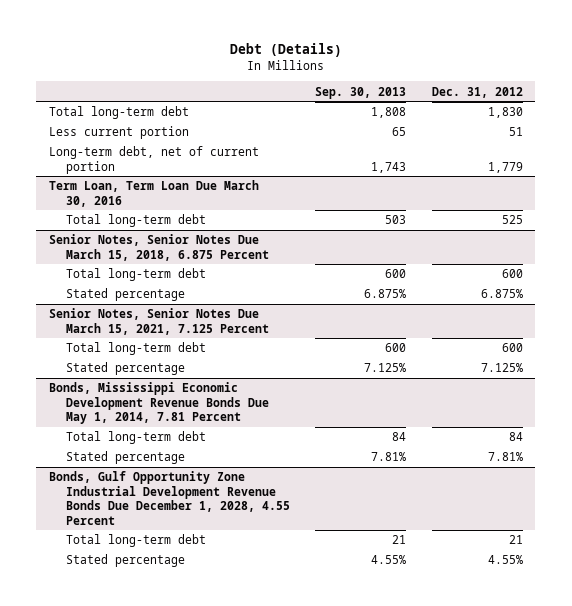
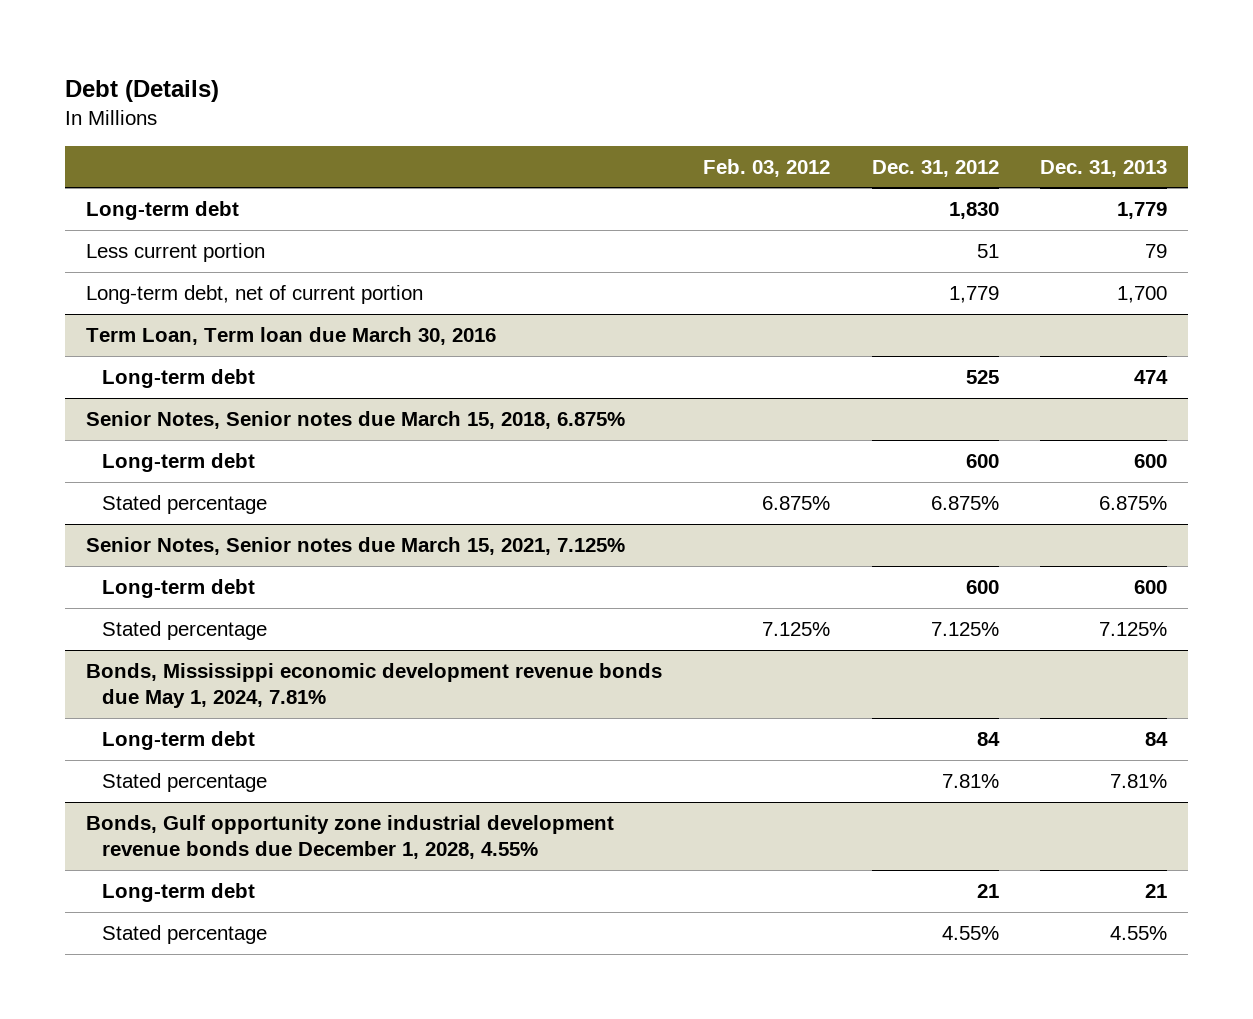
[315,86,407,99] Sep. 30, 2013 -> none
none -> [703,158,831,177] Feb. 03, 2012
none -> [1040,159,1168,177] Dec. 31, 2013
[49,106,190,120] Total long-term debt -> [85,200,239,220] Long-term debt
[49,180,260,207] Term Loan, Term Loan Due March 30, 2016 -> [85,326,496,345] Term Loan, Term loan due March 30, 2016
[66,214,207,228] Total long-term debt -> [101,368,255,388] Long-term debt
[49,234,270,261] Senior Notes, Senior Notes Due March 15, 2018, 6.875 Percent -> [85,410,625,429] Senior Notes, Senior notes due March 15, 2018, 6.875%
[66,268,207,282] Total long-term debt -> [101,452,255,472] Long-term debt
[49,308,270,335] Senior Notes, Senior Notes Due March 15, 2021, 7.125 Percent -> [85,536,625,555] Senior Notes, Senior notes due March 15, 2021, 7.125%
[66,342,207,356] Total long-term debt -> [101,578,255,598] Long-term debt
[49,382,270,425] Bonds, Mississippi Economic Development Revenue Bonds Due May 1, 2014, 7.81 Percent -> [85,662,662,708] Bonds, Mississippi economic development revenue bonds due May 1, 2024, 7.81%
[66,431,207,445] Total long-term debt -> [101,730,255,750] Long-term debt
[49,471,291,525] Bonds, Gulf Opportunity Zone Industrial Development Revenue Bonds Due December 1, 2028, 4.55 Percent -> [85,814,614,859] Bonds, Gulf opportunity zone industrial development revenue bonds due December 1, 2028, 4.55%
[66,534,207,548] Total long-term debt -> [101,882,255,902] Long-term debt

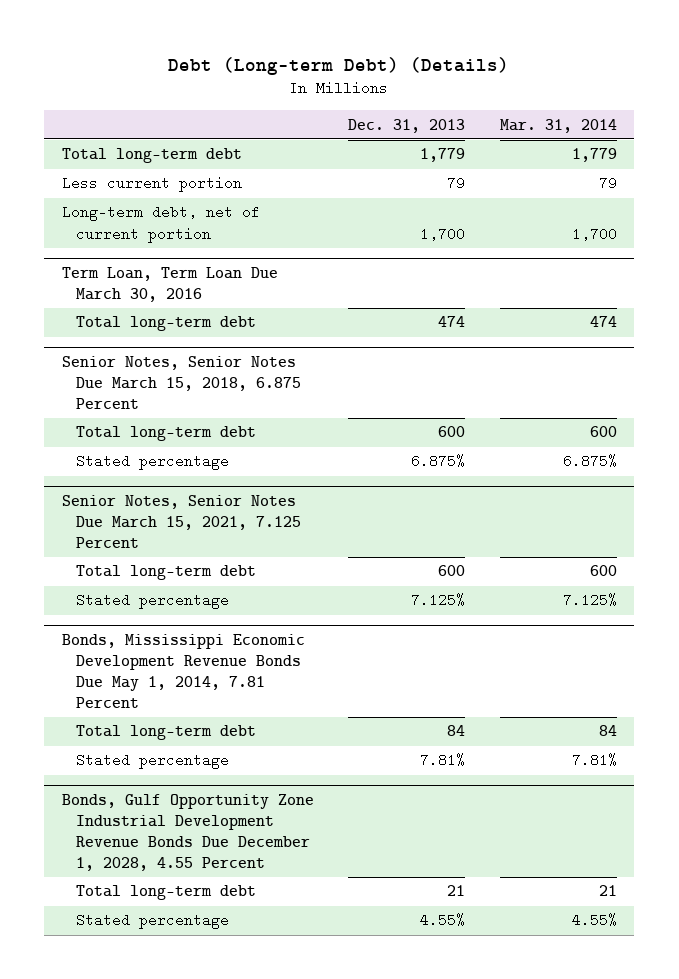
[64,79,219,102] Debt (Details) -> [168,56,510,75] Debt (Long-term Debt) (Details)
[703,158,831,177] Feb. 03, 2012 -> none
[871,159,999,177] Dec. 31, 2012 -> none
none -> [499,118,617,133] Mar. 31, 2014
[85,200,239,220] Long-term debt -> [61,148,242,164] Total long-term debt
[85,326,496,345] Term Loan, Term loan due March 30, 2016 -> [61,266,278,303] Term Loan, Term Loan Due March 30, 2016
[101,368,255,388] Long-term debt -> [75,316,256,332] Total long-term debt
[85,410,625,429] Senior Notes, Senior notes due March 15, 2018, 6.875% -> [61,355,301,410] Senior Notes, Senior Notes Due March 15, 2018, 6.875 Percent
[101,452,255,472] Long-term debt -> [75,426,256,442] Total long-term debt
[85,536,625,555] Senior Notes, Senior notes due March 15, 2021, 7.125% -> [61,494,301,549] Senior Notes, Senior Notes Due March 15, 2021, 7.125 Percent
[101,578,255,598] Long-term debt -> [75,565,256,581] Total long-term debt
[85,662,662,708] Bonds, Mississippi economic development revenue bonds due May 1, 2024, 7.81% -> [61,633,305,709] Bonds, Mississippi Economic Development Revenue Bonds Due May 1, 2014, 7.81 Percent
[101,730,255,750] Long-term debt -> [75,725,256,741] Total long-term debt
[85,814,614,859] Bonds, Gulf opportunity zone industrial development revenue bonds due December 1, 2028, 4.55% -> [61,793,314,872] Bonds, Gulf Opportunity Zone Industrial Development Revenue Bonds Due December 1, 2028, 4.55 Percent
[101,882,255,902] Long-term debt -> [75,885,256,901] Total long-term debt

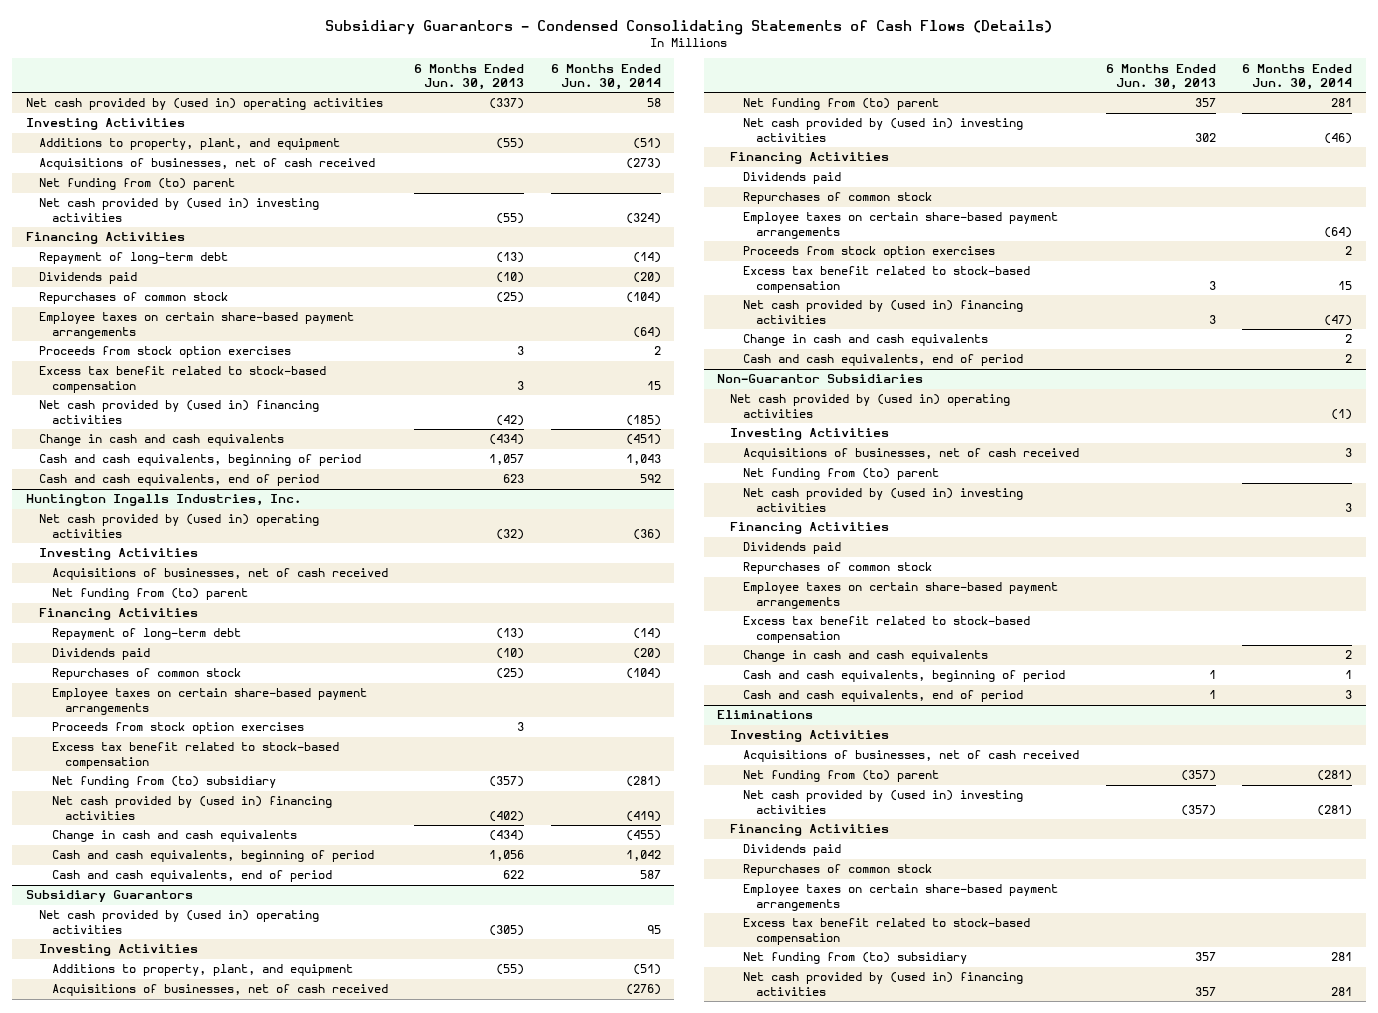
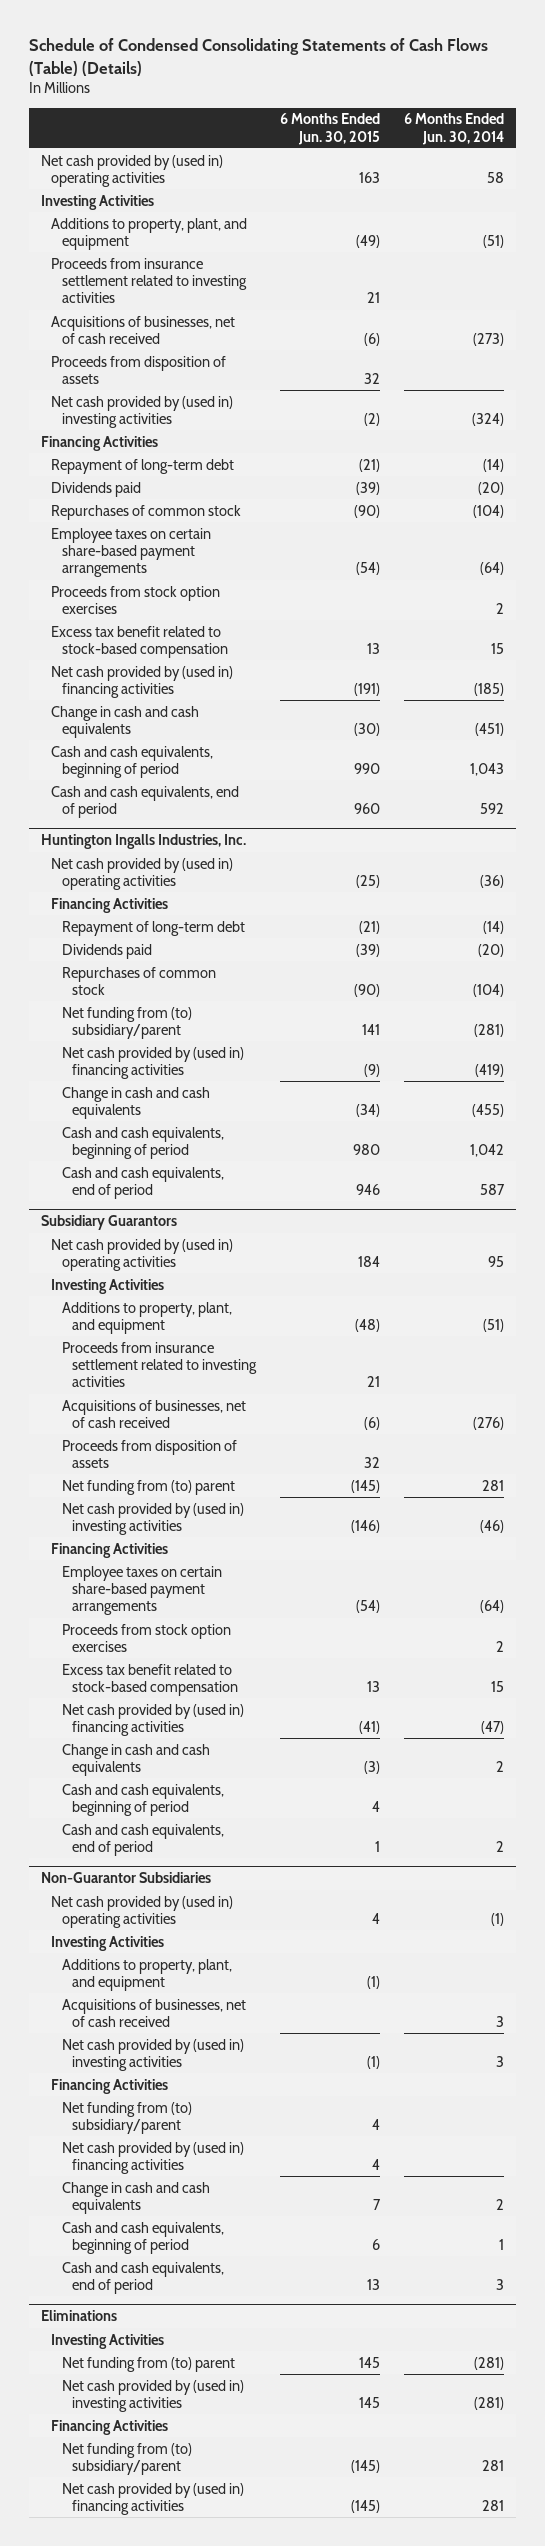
[325,19,1053,35] Subsidiary Guarantors - Condensed Consolidating Statements of Cash Flows (Details) -> [28,38,488,76] Schedule of Condensed Consolidating Statements of Cash Flows (Table) (Details)
[414,63,525,91] 6 Months Ended Jun. 30, 2013 -> none
none -> [279,113,380,145] 6 Months Ended Jun. 30, 2015
none -> [51,257,247,304] Proceeds from insurance settlement related to investing activities
[38,178,235,191] Net funding from (to) parent -> none
none -> [51,355,227,384] Proceeds from disposition of assets
[38,548,198,561] Investing Activities -> none
[51,568,388,581] Acquisitions of businesses, net of cash received -> none
[51,588,248,601] Net funding from (to) parent -> none
[51,688,367,715] Employee taxes on certain share-based payment arrangements -> none
[51,722,304,735] Proceeds from stock option exercises -> none
[51,742,339,769] Excess tax benefit related to stock-based compensation -> none
[51,776,276,789] Net funding from (to) subsidiary -> [61,1006,192,1039] Net funding from (to) subsidiary/parent
none -> [61,1341,257,1388] Proceeds from insurance settlement related to investing activities
none -> [61,1439,237,1468] Proceeds from disposition of assets
[743,172,842,185] Dividends paid -> none
[743,192,933,205] Repurchases of common stock -> none
none -> [61,1783,224,1816] Cash and cash equivalents, beginning of period
none -> [61,1958,232,1991] Additions to property, plant, and equipment
[743,468,940,481] Net funding from (to) parent -> none
[743,542,842,555] Dividends paid -> none
[743,562,933,575] Repurchases of common stock -> none
[743,582,1059,609] Employee taxes on certain share-based payment arrangements -> none
[743,616,1031,643] Excess tax benefit related to stock-based compensation -> none
none -> [61,2101,192,2134] Net funding from (to) subsidiary/parent
none -> [61,2141,244,2174] Net cash provided by (used in) financing activities
[743,750,1080,763] Acquisitions of businesses, net of cash received -> none
[743,844,842,857] Dividends paid -> none
[743,864,933,877] Repurchases of common stock -> none
[743,884,1059,911] Employee taxes on certain share-based payment arrangements -> none
[743,918,1031,945] Excess tax benefit related to stock-based compensation -> none
[743,952,968,965] Net funding from (to) subsidiary -> [61,2442,192,2475] Net funding from (to) subsidiary/parent

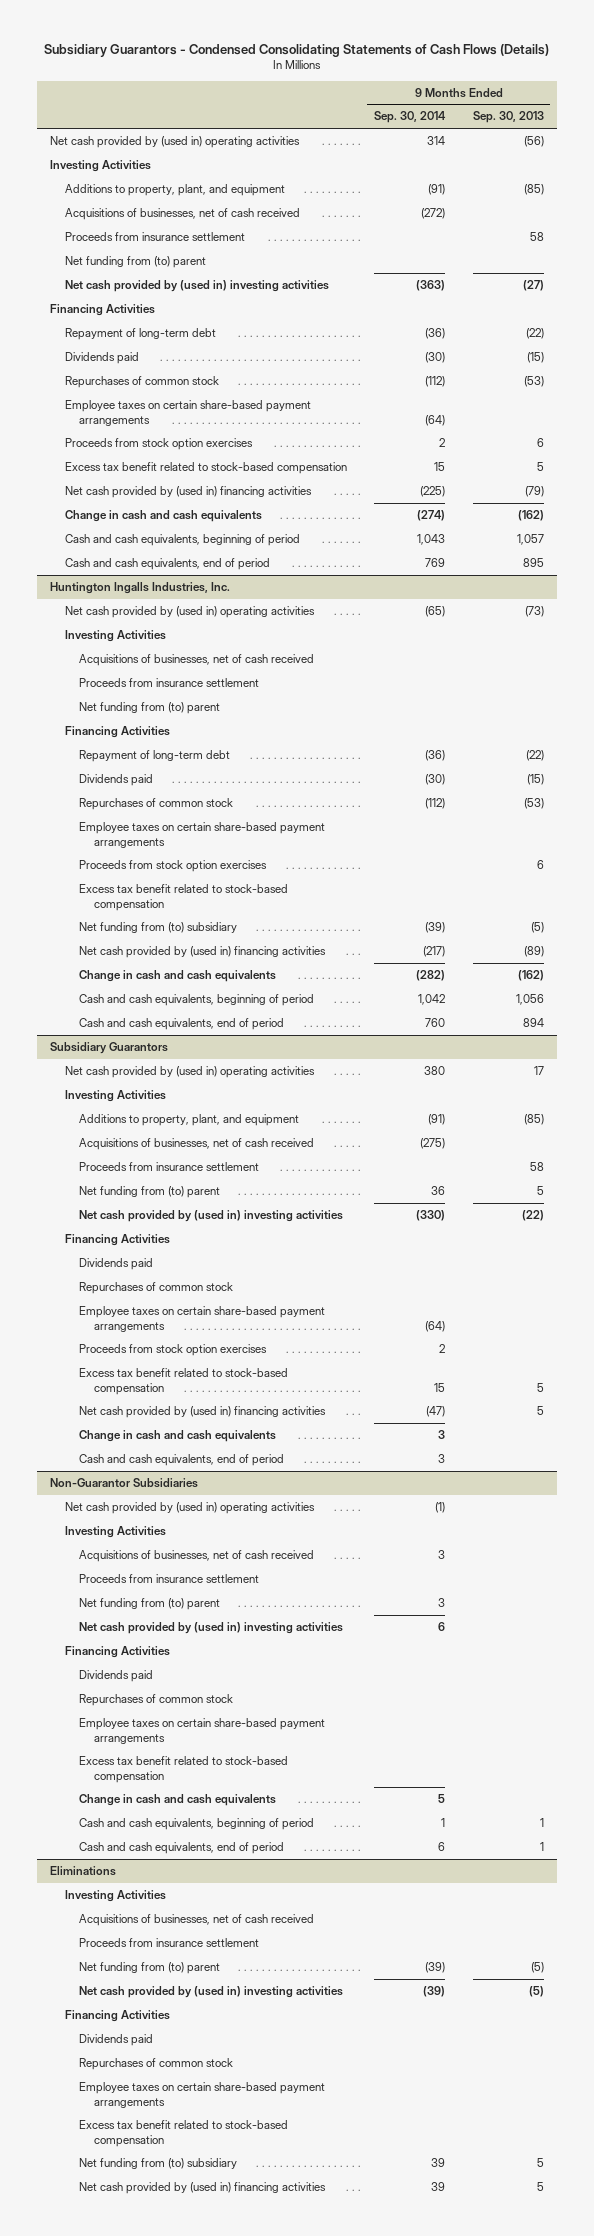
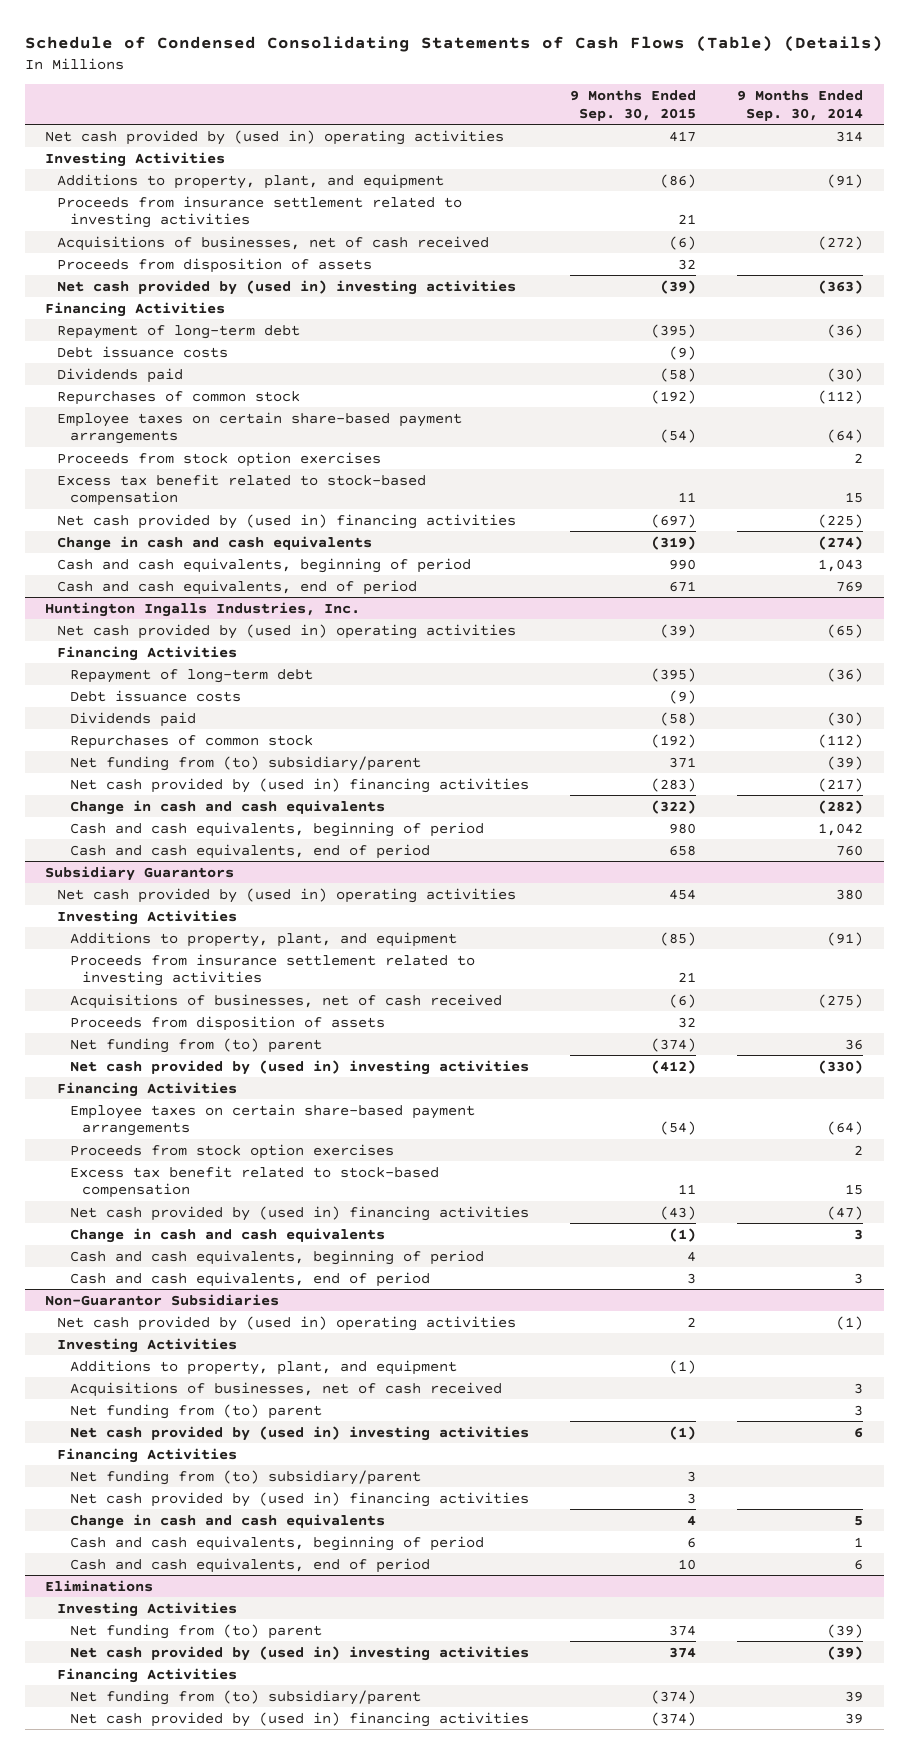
[43,44,549,58] Subsidiary Guarantors - Condensed Consolidating Statements of Cash Flows (Details) -> [24,36,883,53] Schedule of Condensed Consolidating Statements of Cash Flows (Table) (Details)
[472,111,544,124] Sep. 30, 2013 -> none
none -> [569,89,696,121] 9 Months Ended Sep. 30, 2015
none -> [57,195,463,229] Proceeds from insurance settlement related to investing activities
[64,231,245,241] Proceeds from insurance settlement -> none
[64,255,206,268] Net funding from (to) parent -> none
none -> [57,257,373,273] Proceeds from disposition of assets
none -> [57,345,229,358] Debt issuance costs
[64,629,166,642] Investing Activities -> none
[79,653,315,666] Acquisitions of businesses, net of cash received -> none
[79,677,260,687] Proceeds from insurance settlement -> none
[79,701,221,714] Net funding from (to) parent -> none
none -> [69,689,241,702] Debt issuance costs
[79,821,326,848] Employee taxes on certain share-based payment arrangements -> none
[79,859,268,872] Proceeds from stock option exercises -> none
[79,883,289,911] Excess tax benefit related to stock-based compensation -> none
[79,921,238,933] Net funding from (to) subsidiary -> [69,755,421,771] Net funding from (to) subsidiary/parent
none -> [69,953,475,987] Proceeds from insurance settlement related to investing activities
[79,1161,260,1171] Proceeds from insurance settlement -> none
none -> [69,1015,385,1031] Proceeds from disposition of assets
[79,1257,154,1270] Dividends paid -> none
[79,1281,234,1294] Repurchases of common stock -> none
none -> [69,1249,484,1265] Cash and cash equivalents, beginning of period
none -> [69,1359,457,1375] Additions to property, plant, and equipment
[79,1573,260,1583] Proceeds from insurance settlement -> none
[79,1669,154,1682] Dividends paid -> none
[79,1693,234,1706] Repurchases of common stock -> none
[79,1717,326,1744] Employee taxes on certain share-based payment arrangements -> none
[79,1755,289,1783] Excess tax benefit related to stock-based compensation -> none
none -> [69,1469,421,1485] Net funding from (to) subsidiary/parent
none -> [69,1491,529,1507] Net cash provided by (used in) financing activities
[79,1913,315,1926] Acquisitions of businesses, net of cash received -> none
[79,1937,260,1947] Proceeds from insurance settlement -> none
[79,2033,154,2046] Dividends paid -> none
[79,2057,234,2070] Repurchases of common stock -> none
[79,2081,326,2108] Employee taxes on certain share-based payment arrangements -> none
[79,2119,289,2147] Excess tax benefit related to stock-based compensation -> none
[79,2157,238,2169] Net funding from (to) subsidiary -> [69,1689,421,1705] Net funding from (to) subsidiary/parent

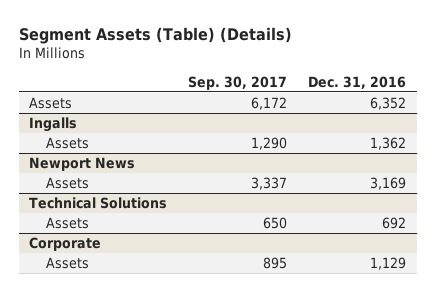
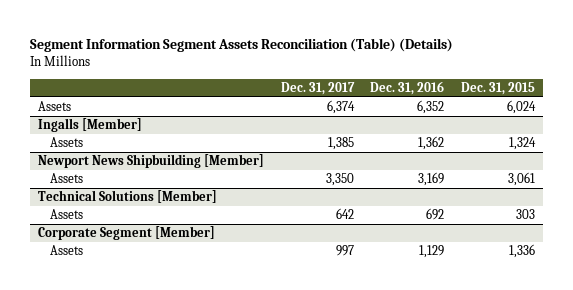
[18,26,292,44] Segment Assets (Table) (Details) -> [30,38,454,53] Segment Information Segment Assets Reconciliation (Table) (Details)
[188,75,288,90] Sep. 30, 2017 -> none
none -> [280,81,355,95] Dec. 31, 2017
none -> [460,81,535,95] Dec. 31, 2015
[29,116,78,132] Ingalls -> [38,118,143,133] Ingalls [Member]
[29,156,136,171] Newport News -> [38,154,265,169] Newport News Shipbuilding [Member]
[29,196,168,209] Technical Solutions -> [38,190,218,204] Technical Solutions [Member]
[29,236,102,251] Corporate -> [38,226,216,241] Corporate Segment [Member]

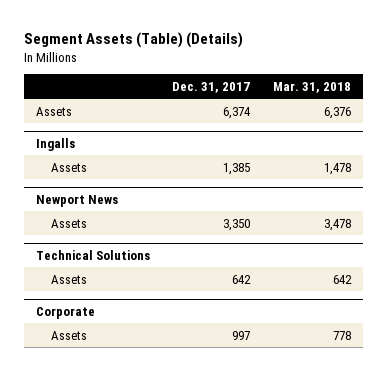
[30,38,454,53] Segment Information Segment Assets Reconciliation (Table) (Details) -> [24,32,244,49] Segment Assets (Table) (Details)
[370,80,445,95] Dec. 31, 2016 -> none
[460,81,535,95] Dec. 31, 2015 -> none
none -> [273,81,352,93] Mar. 31, 2018
[38,118,143,133] Ingalls [Member] -> [35,137,75,151] Ingalls
[38,154,265,169] Newport News Shipbuilding [Member] -> [35,194,118,207] Newport News
[38,190,218,204] Technical Solutions [Member] -> [35,249,150,260] Technical Solutions
[38,226,216,241] Corporate Segment [Member] -> [35,306,95,319] Corporate

